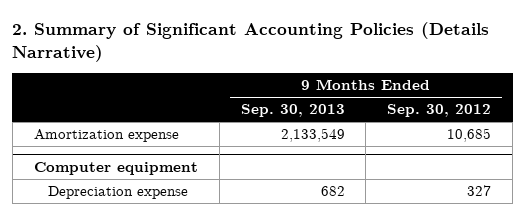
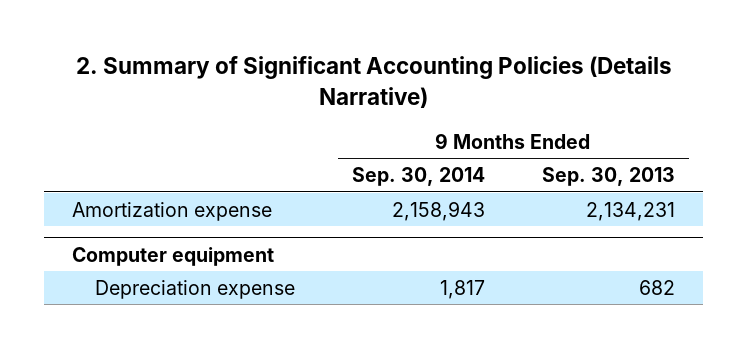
[387,104,492,118] Sep. 30, 2012 -> none
none -> [351,167,485,187] Sep. 30, 2014
[280,128,345,143] 2,133,549 -> [585,201,675,221] 2,134,231

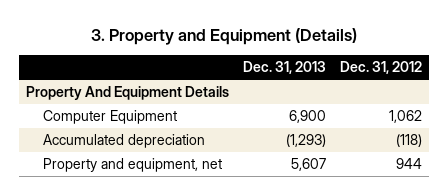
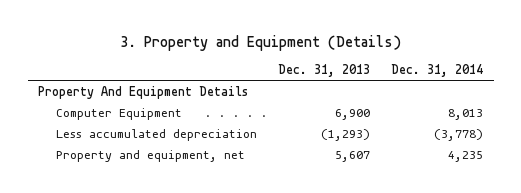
[340,61,423,75] Dec. 31, 2012 -> none
none -> [391,64,484,78] Dec. 31, 2014
[43,134,206,149] Accumulated depreciation -> [55,128,257,141] Less accumulated depreciation

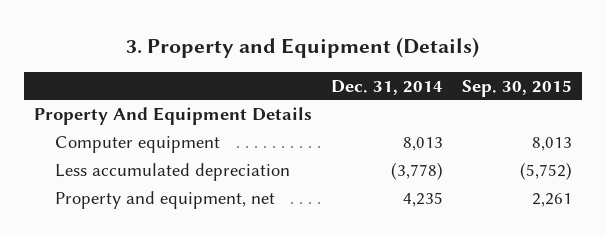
[277,64,370,78] Dec. 31, 2013 -> none
none -> [462,79,573,97] Sep. 30, 2015
[55,107,182,120] Computer Equipment -> [54,135,220,153] Computer equipment

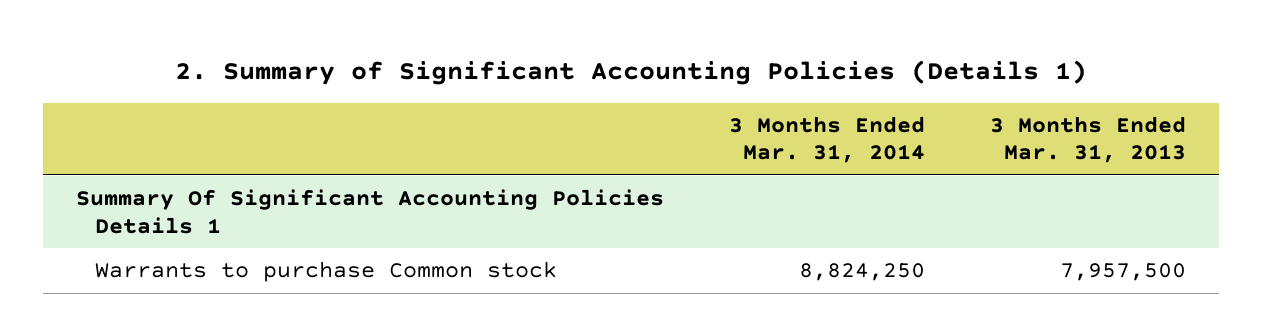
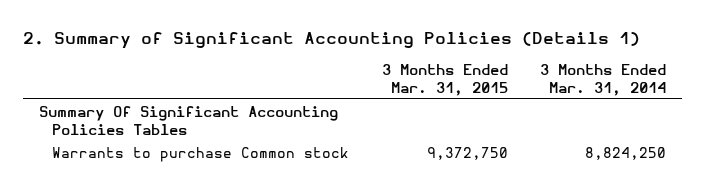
[990,115,1187,164] 3 Months Ended Mar. 31, 2013 -> none
none -> [381,63,508,96] 3 Months Ended Mar. 31, 2015
[75,189,664,234] Summary Of Significant Accounting Policies Details 1 -> [38,105,338,135] Summary Of Significant Accounting Policies Tables

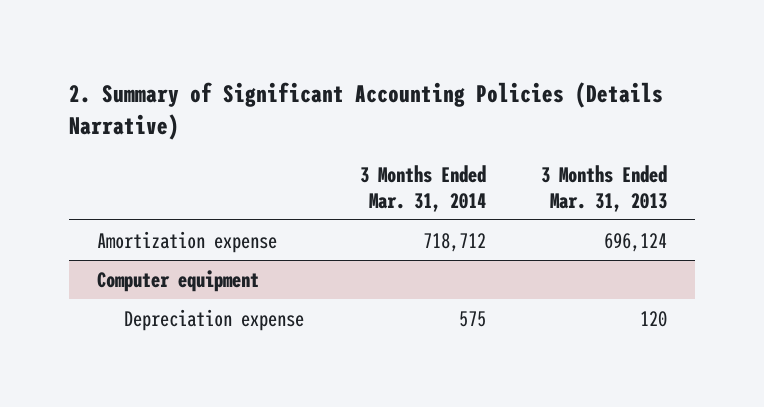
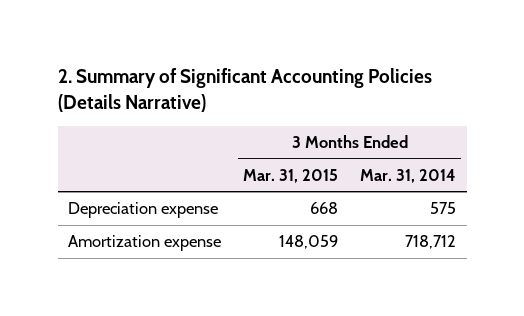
[541,165,668,212] 3 Months Ended Mar. 31, 2013 -> none
none -> [243,168,339,183] Mar. 31, 2015
[96,269,259,292] Computer equipment -> none
[96,230,277,253] Amortization expense -> [68,235,222,252] Amortization expense

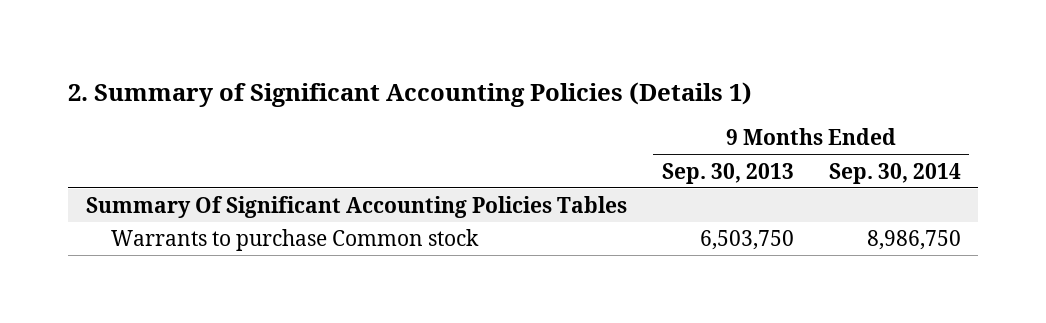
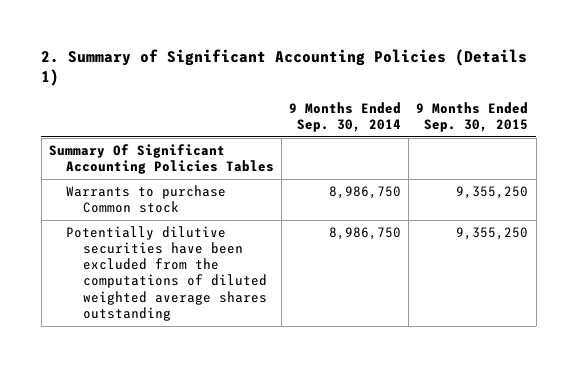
[661,162,794,184] Sep. 30, 2013 -> none
none -> [416,101,529,132] 9 Months Ended Sep. 30, 2015
none -> [66,226,268,321] Potentially dilutive securities have been excluded from the computations of diluted weighted average shares outstanding

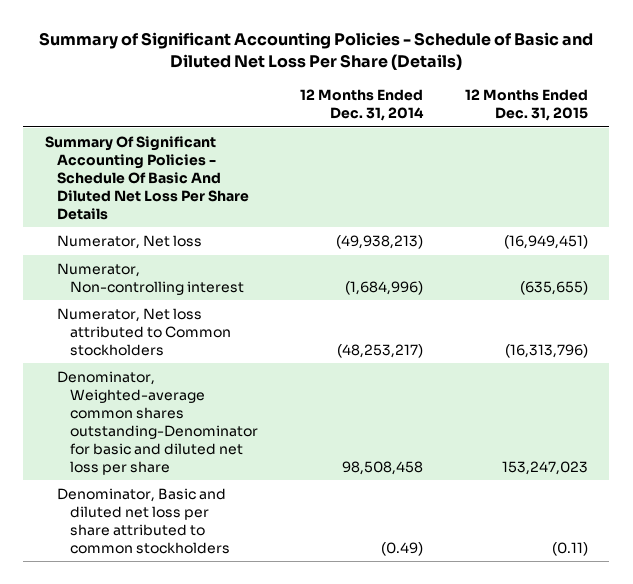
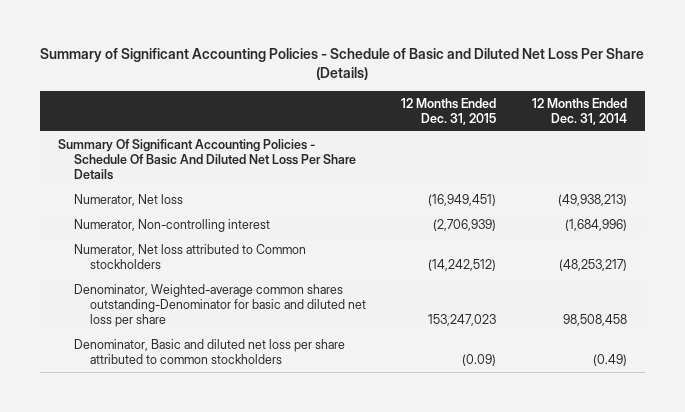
[520,280,589,295] (635,655) -> [433,218,497,231] (2,706,939)
[505,343,589,358] (16,313,796) -> [428,258,497,271] (14,242,512)
[552,541,589,556] (0.11) -> [462,353,497,366] (0.09)

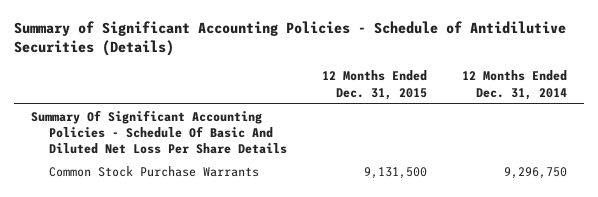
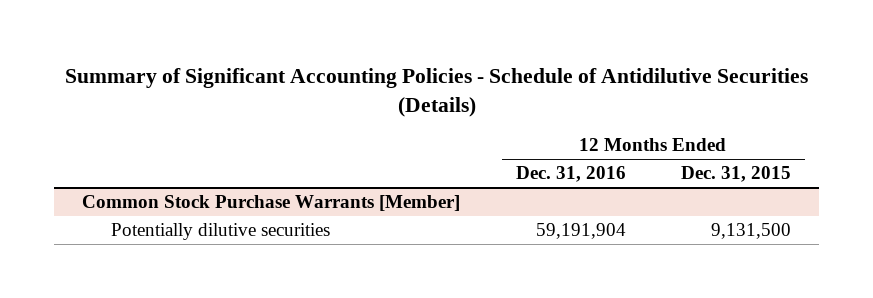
[461,70,567,100] 12 Months Ended Dec. 31, 2014 -> none
none -> [515,166,626,183] Dec. 31, 2016
[31,109,288,155] Summary Of Significant Accounting Policies - Schedule Of Basic And Diluted Net Loss Per Share Details -> none
none -> [81,195,460,212] Common Stock Purchase Warrants [Member]
[49,165,260,177] Common Stock Purchase Warrants -> [111,223,331,241] Potentially dilutive securities

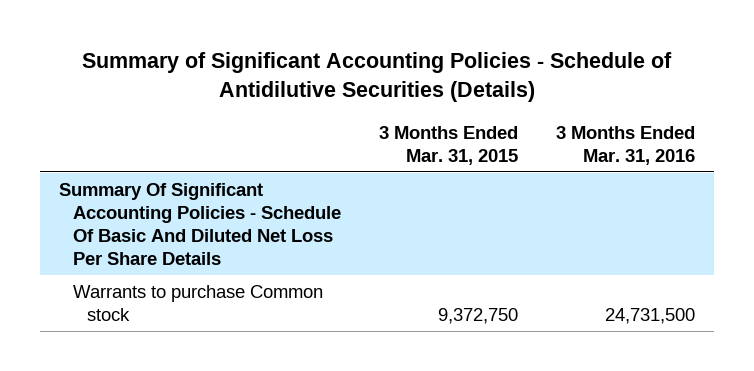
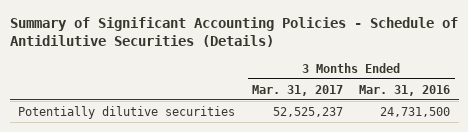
[378,125,518,165] 3 Months Ended Mar. 31, 2015 -> none
none -> [251,84,343,96] Mar. 31, 2017
[58,182,341,265] Summary Of Significant Accounting Policies - Schedule Of Basic And Diluted Net Loss Per Share Details -> none
[72,284,323,321] Warrants to purchase Common stock -> [18,105,236,119] Potentially dilutive securities

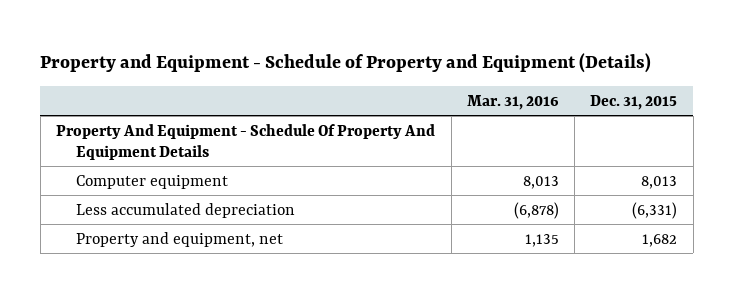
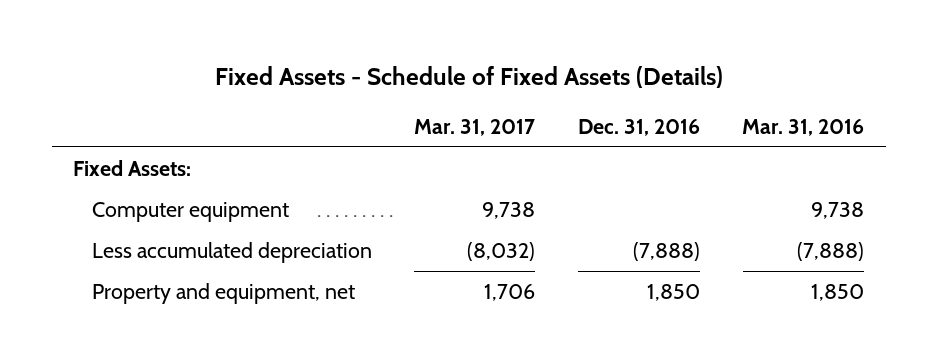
[40,53,652,74] Property and Equipment - Schedule of Property and Equipment (Details) -> [214,65,723,88] Fixed Assets - Schedule of Fixed Assets (Details)
[590,94,678,110] Dec. 31, 2015 -> none
none -> [414,118,536,136] Mar. 31, 2017
none -> [577,118,700,136] Dec. 31, 2016
[56,123,436,160] Property And Equipment - Schedule Of Property And Equipment Details -> none
none -> [72,159,191,176] Fixed Assets:
[522,175,559,189] 8,013 -> [811,201,865,219] 9,738
[513,201,559,219] (6,878) -> [797,241,865,261] (7,888)
[524,233,559,247] 1,135 -> [811,283,865,301] 1,850

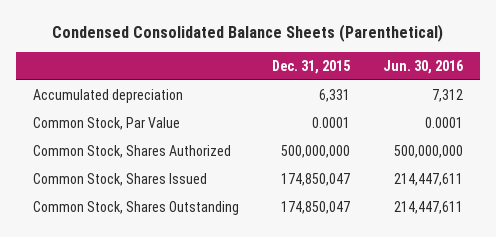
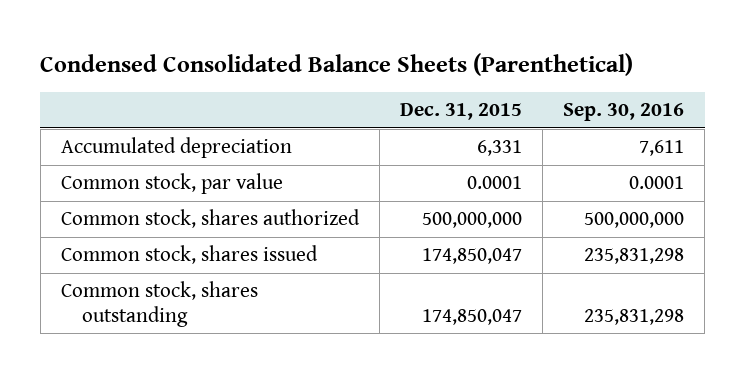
[383,59,464,74] Jun. 30, 2016 -> none
none -> [563,103,685,122] Sep. 30, 2016
[32,116,180,130] Common Stock, Par Value -> [60,173,283,195] Common stock, par value
[32,144,231,158] Common Stock, Shares Authorized -> [60,209,360,229] Common stock, shares authorized
[32,172,207,186] Common Stock, Shares Issued -> [60,245,318,265] Common stock, shares issued
[32,200,239,215] Common Stock, Shares Outstanding -> [60,281,258,327] Common stock, shares outstanding

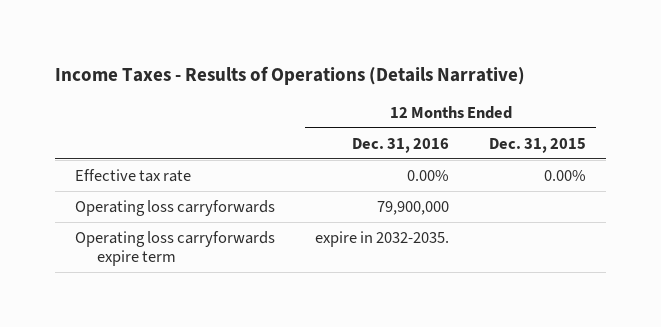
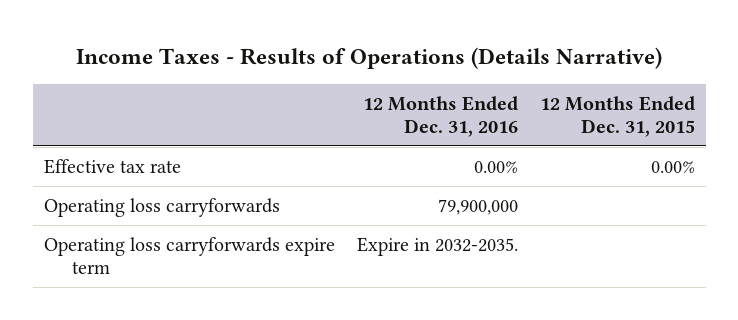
[315,230,450,247] expire in 2032-2035. -> [356,236,518,256] Expire in 2032-2035.

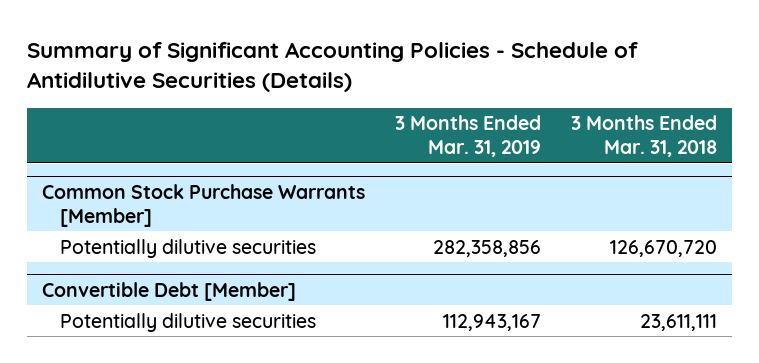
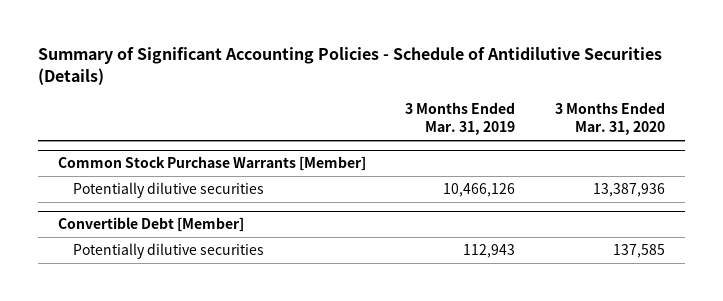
[571,115,718,158] 3 Months Ended Mar. 31, 2018 -> none
none -> [554,102,665,136] 3 Months Ended Mar. 31, 2020
[433,239,542,257] 282,358,856 -> [443,183,516,198] 10,466,126
[443,313,542,331] 112,943,167 -> [463,244,516,259] 112,943

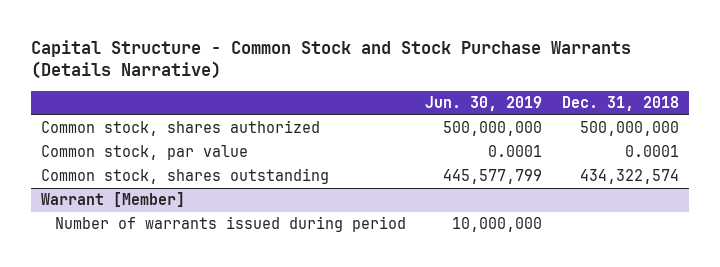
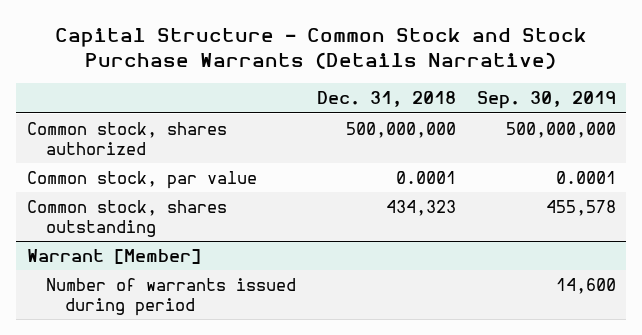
[425,96,543,112] Jun. 30, 2019 -> none
none -> [476,91,616,110] Sep. 30, 2019
[580,169,680,185] 434,322,574 -> [385,199,456,216] 434,323

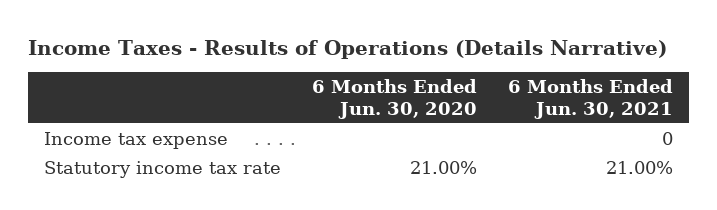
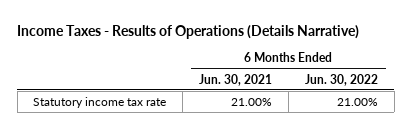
[311,79,477,119] 6 Months Ended Jun. 30, 2020 -> none
none -> [304,73,378,86] Jun. 30, 2022
[43,131,228,149] Income tax expense -> none

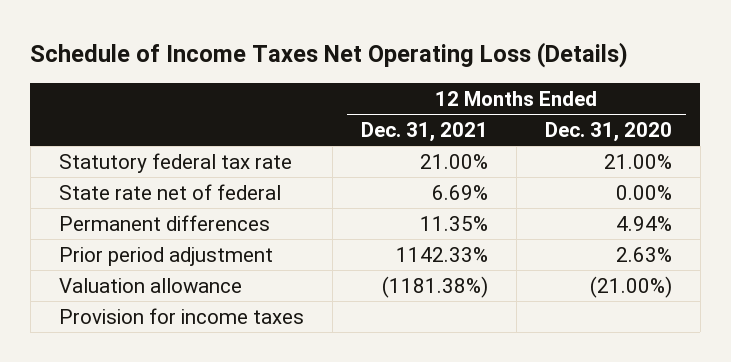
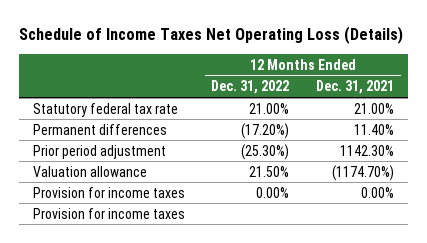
[544,122,672,143] Dec. 31, 2020 -> none
none -> [211,80,290,95] Dec. 31, 2022
[58,183,281,200] State rate net of federal -> none
[419,215,488,231] 11.35% -> [354,123,395,135] 11.40%
[395,246,488,262] 1142.33% -> [340,144,395,156] 1142.30%
[381,275,488,298] (1181.38%) -> [332,164,395,181] (1174.70%)
none -> [32,186,185,198] Provision for income taxes

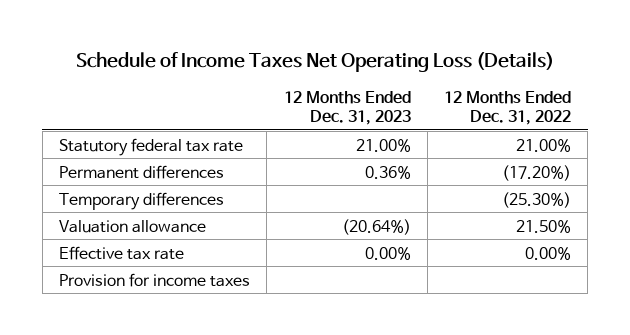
[316,80,395,95] Dec. 31, 2021 -> none
none -> [283,91,411,125] 12 Months Ended Dec. 31, 2023
[32,144,166,159] Prior period adjustment -> [59,191,225,210] Temporary differences
[32,186,185,198] Provision for income taxes -> [59,245,185,260] Effective tax rate

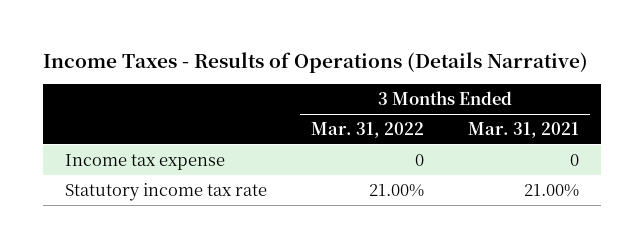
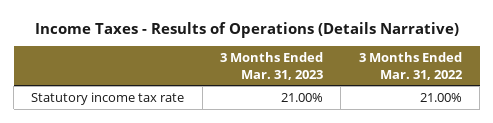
[468,121,580,138] Mar. 31, 2021 -> none
none -> [220,52,324,80] 3 Months Ended Mar. 31, 2023
[64,153,225,170] Income tax expense -> none

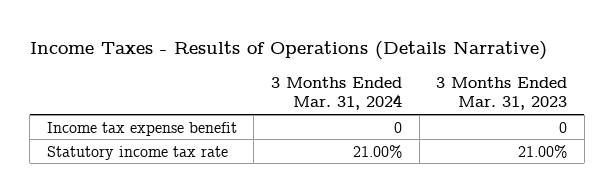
[358,52,463,80] 3 Months Ended Mar. 31, 2022 -> none
none -> [271,76,403,111] 3 Months Ended Mar. 31, 2024
none -> [46,121,237,136] Income tax expense benefit

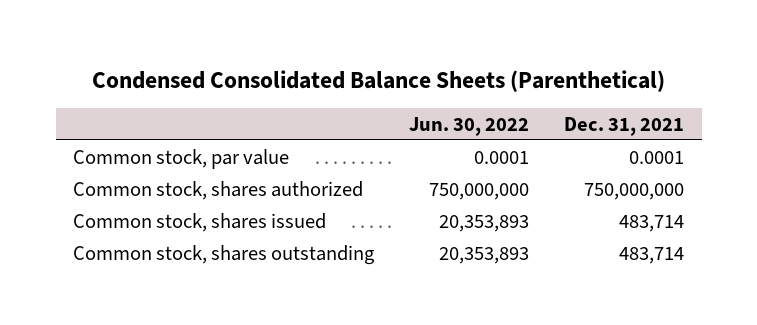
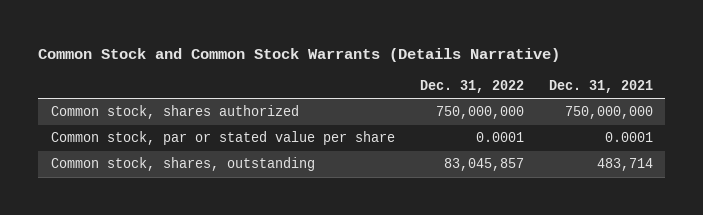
[91,69,665,92] Condensed Consolidated Balance Sheets (Parenthetical) -> [37,47,560,62] Common Stock and Common Stock Warrants (Details Narrative)
[409,116,530,136] Jun. 30, 2022 -> none
none -> [419,79,524,93] Dec. 31, 2022
[73,148,290,169] Common stock, par value -> none
[73,212,327,232] Common stock, shares issued -> none
none -> [50,131,395,146] Common stock, par or stated value per share
[73,244,376,265] Common stock, shares outstanding -> [50,157,315,172] Common stock, shares, outstanding

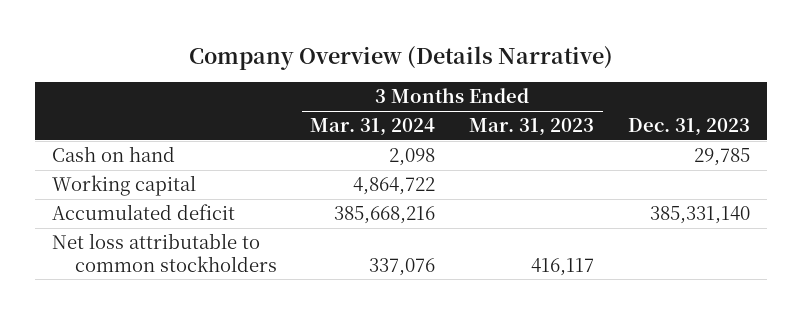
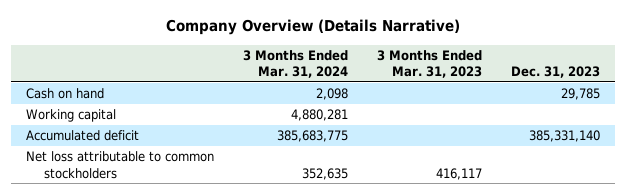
[353,177,436,196] 4,864,722 -> [290,109,348,122] 4,880,281
[334,206,436,225] 385,668,216 -> [276,130,348,143] 385,683,775
[369,257,436,276] 337,076 -> [301,167,348,180] 352,635

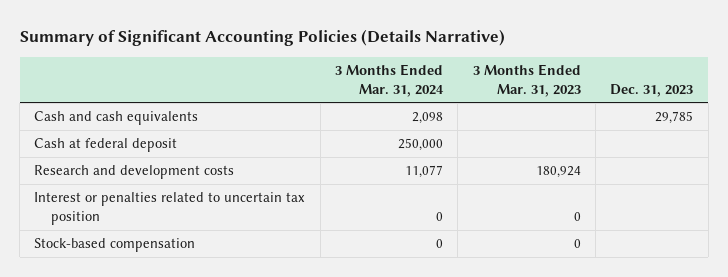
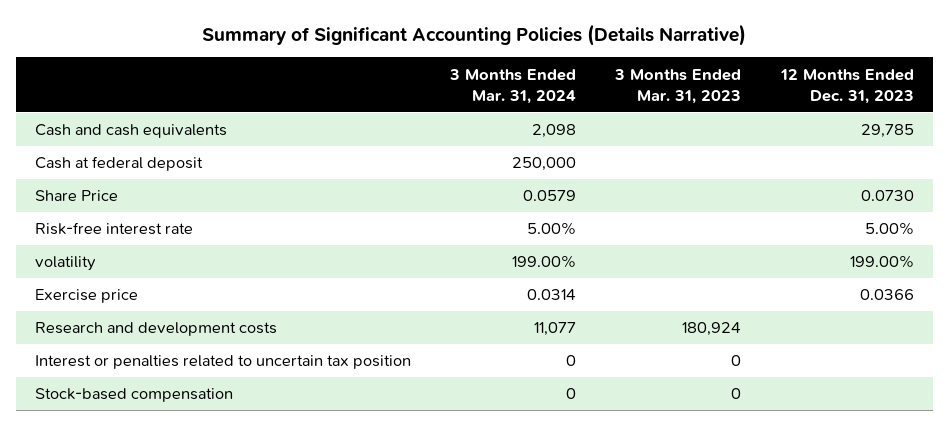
[610,83,694,97] Dec. 31, 2023 -> none
none -> [779,68,914,104] 12 Months Ended Dec. 31, 2023
none -> [35,190,119,202] Share Price
none -> [35,222,194,236] Risk-free interest rate
none -> [35,256,97,272] volatility
none -> [35,289,139,304] Exercise price

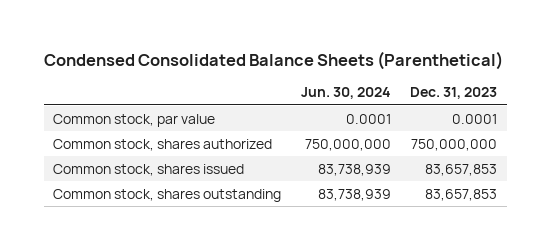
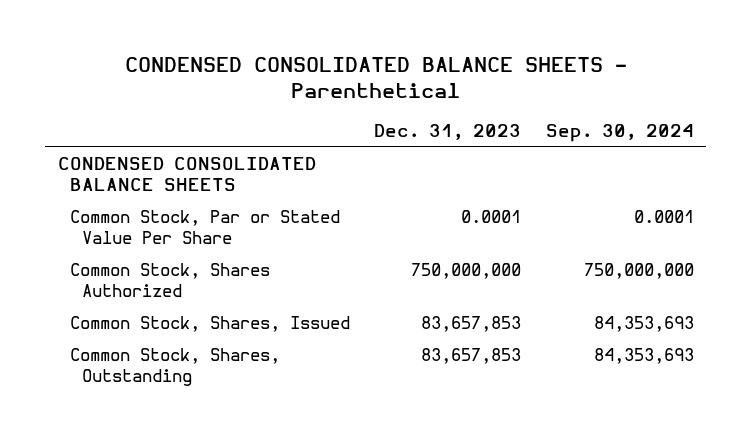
[43,50,503,70] Condensed Consolidated Balance Sheets (Parenthetical) -> [124,56,627,98] CONDENSED CONSOLIDATED BALANCE SHEETS - Parenthetical
[300,87,391,100] Jun. 30, 2024 -> none
none -> [546,124,695,143] Sep. 30, 2024
none -> [57,157,316,192] CONDENSED CONSOLIDATED BALANCE SHEETS
[53,113,216,127] Common stock, par value -> [69,210,340,245] Common Stock, Par or Stated Value Per Share
[53,138,273,151] Common stock, shares authorized -> [69,263,270,298] Common Stock, Shares Authorized
[53,163,245,176] Common stock, shares issued -> [69,316,350,333] Common Stock, Shares, Issued
[53,188,282,202] Common stock, shares outstanding -> [69,348,280,387] Common Stock, Shares, Outstanding

